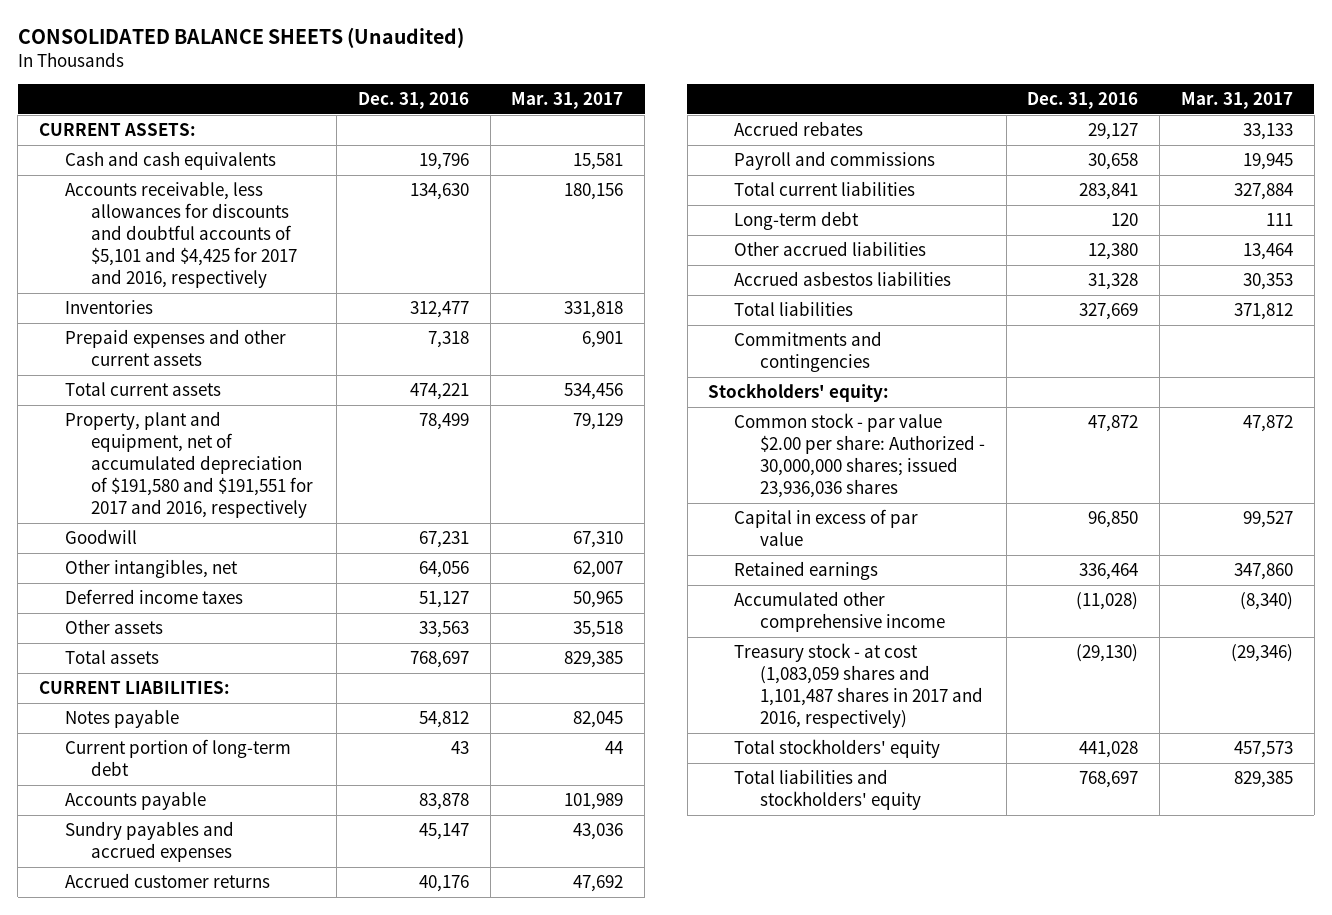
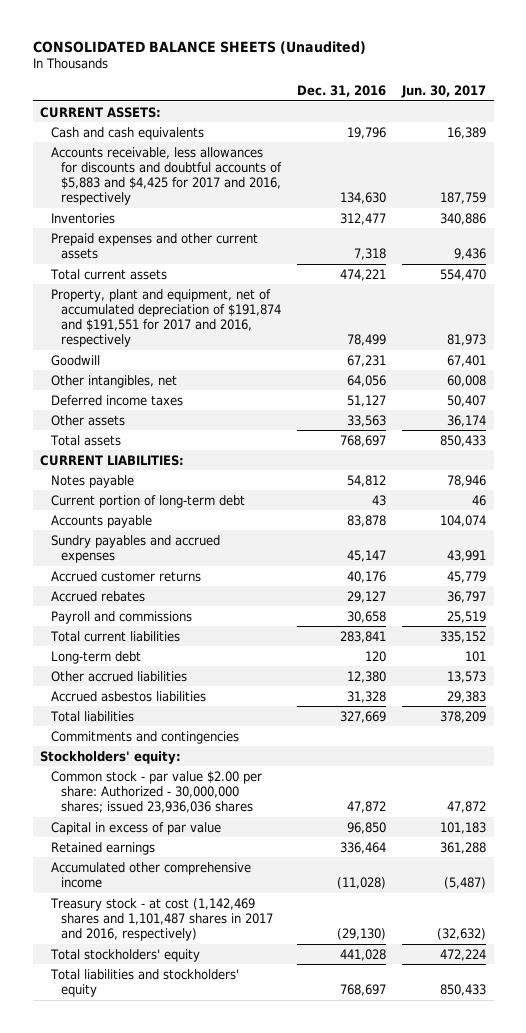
[511,92,624,110] Mar. 31, 2017 -> none
none -> [400,85,486,99] Jun. 30, 2017
[64,180,297,289] Accounts receivable, less allowances for discounts and doubtful accounts of $5,101 and $4,425 for 2017 and 2016, respectively -> [50,146,283,206] Accounts receivable, less allowances for discounts and doubtful accounts of $5,883 and $4,425 for 2017 and 2016, respectively
[64,410,313,519] Property, plant and equipment, net of accumulated depreciation of $191,580 and $191,551 for 2017 and 2016, respectively -> [50,288,282,348] Property, plant and equipment, net of accumulated depreciation of $191,874 and $191,551 for 2017 and 2016, respectively
[734,642,984,729] Treasury stock - at cost (1,083,059 shares and 1,101,487 shares in 2017 and 2016, respectively) -> [49,897,274,941] Treasury stock - at cost (1,142,469 shares and 1,101,487 shares in 2017 and 2016, respectively)

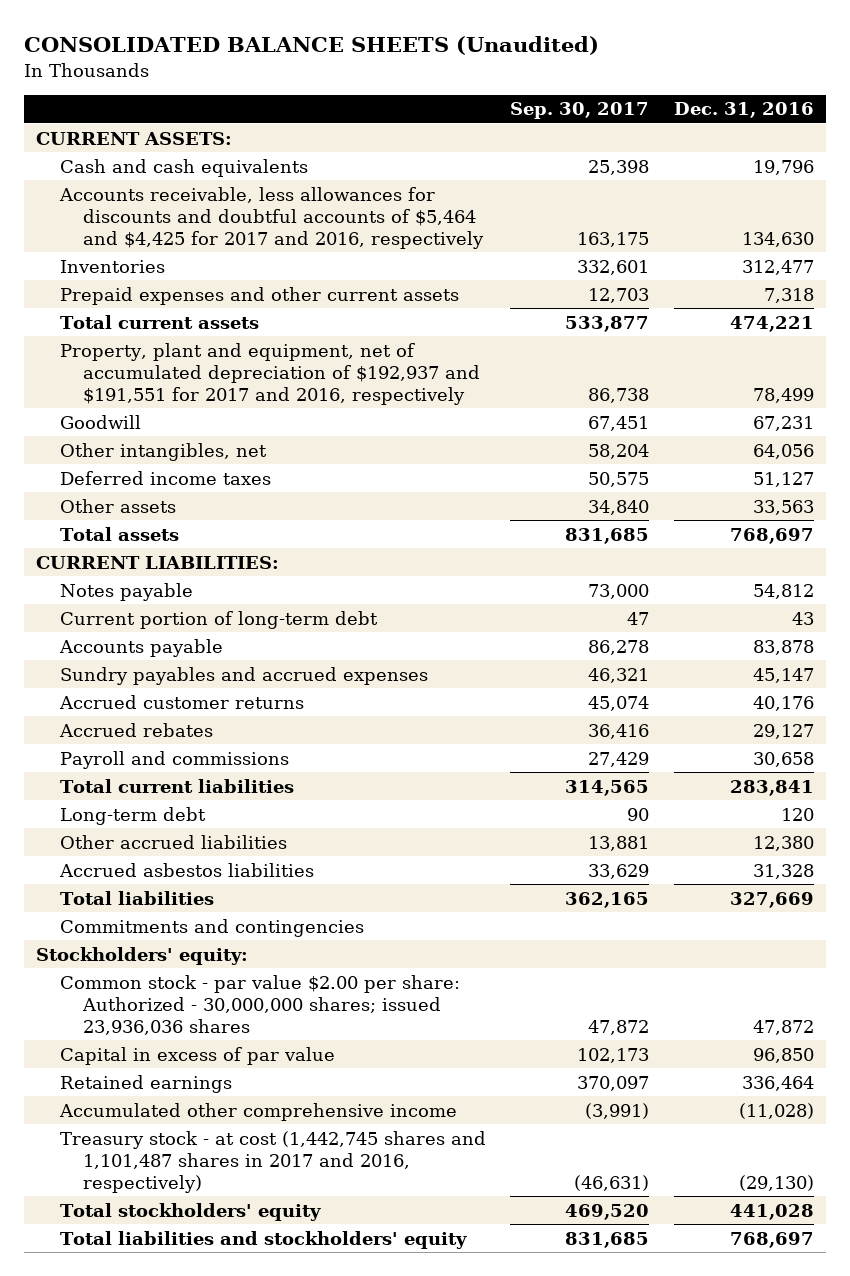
[400,85,486,99] Jun. 30, 2017 -> none
none -> [510,102,650,120] Sep. 30, 2017
[50,146,283,206] Accounts receivable, less allowances for discounts and doubtful accounts of $5,883 and $4,425 for 2017 and 2016, respectively -> [58,186,484,249] Accounts receivable, less allowances for discounts and doubtful accounts of $5,464 and $4,425 for 2017 and 2016, respectively
[50,288,282,348] Property, plant and equipment, net of accumulated depreciation of $191,874 and $191,551 for 2017 and 2016, respectively -> [59,342,480,405] Property, plant and equipment, net of accumulated depreciation of $192,937 and $191,551 for 2017 and 2016, respectively
[49,897,274,941] Treasury stock - at cost (1,142,469 shares and 1,101,487 shares in 2017 and 2016, respectively) -> [59,1130,486,1193] Treasury stock - at cost (1,442,745 shares and 1,101,487 shares in 2017 and 2016, respectively)

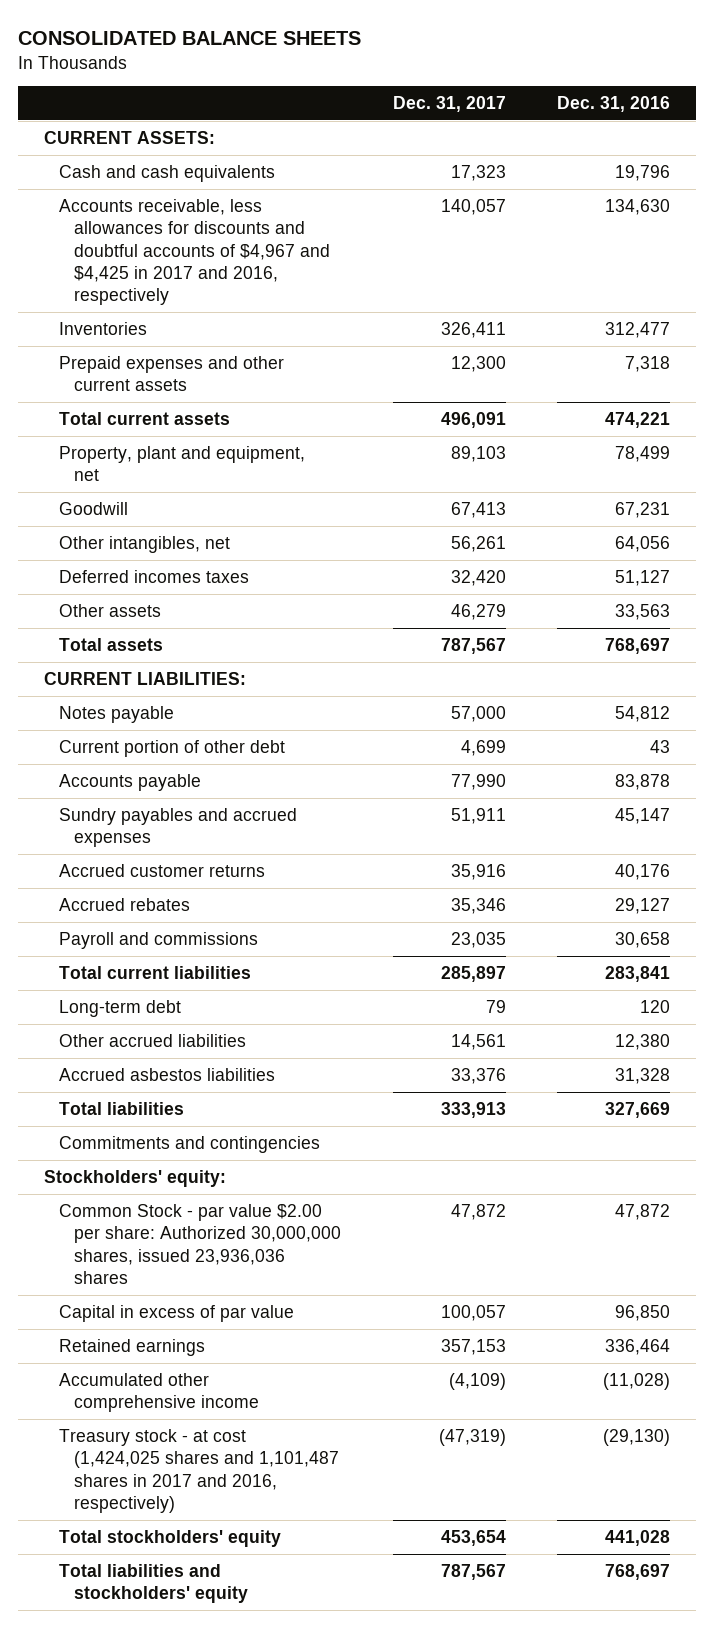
[24,36,600,56] CONSOLIDATED BALANCE SHEETS (Unaudited) -> [18,31,362,46] CONSOLIDATED BALANCE SHEETS
[510,102,650,120] Sep. 30, 2017 -> none
none -> [392,95,506,112] Dec. 31, 2017
[58,186,484,249] Accounts receivable, less allowances for discounts and doubtful accounts of $5,464 and $4,425 for 2017 and 2016, respectively -> [58,198,330,306] Accounts receivable, less allowances for discounts and doubtful accounts of $4,967 and $4,425 in 2017 and 2016, respectively
[59,342,480,405] Property, plant and equipment, net of accumulated depreciation of $192,937 and $191,551 for 2017 and 2016, respectively -> [58,445,305,482] Property, plant and equipment, net
[59,470,271,485] Deferred income taxes -> [58,569,249,583] Deferred incomes taxes
[59,610,378,629] Current portion of long-term debt -> [58,739,285,757] Current portion of other debt
[59,974,460,1035] Common stock - par value $2.00 per share: Authorized - 30,000,000 shares; issued 23,936,036 shares -> [58,1203,341,1284] Common Stock - par value $2.00 per share: Authorized 30,000,000 shares, issued 23,936,036 shares
[59,1130,486,1193] Treasury stock - at cost (1,442,745 shares and 1,101,487 shares in 2017 and 2016, respectively) -> [58,1428,339,1513] Treasury stock - at cost (1,424,025 shares and 1,101,487 shares in 2017 and 2016, respectively)

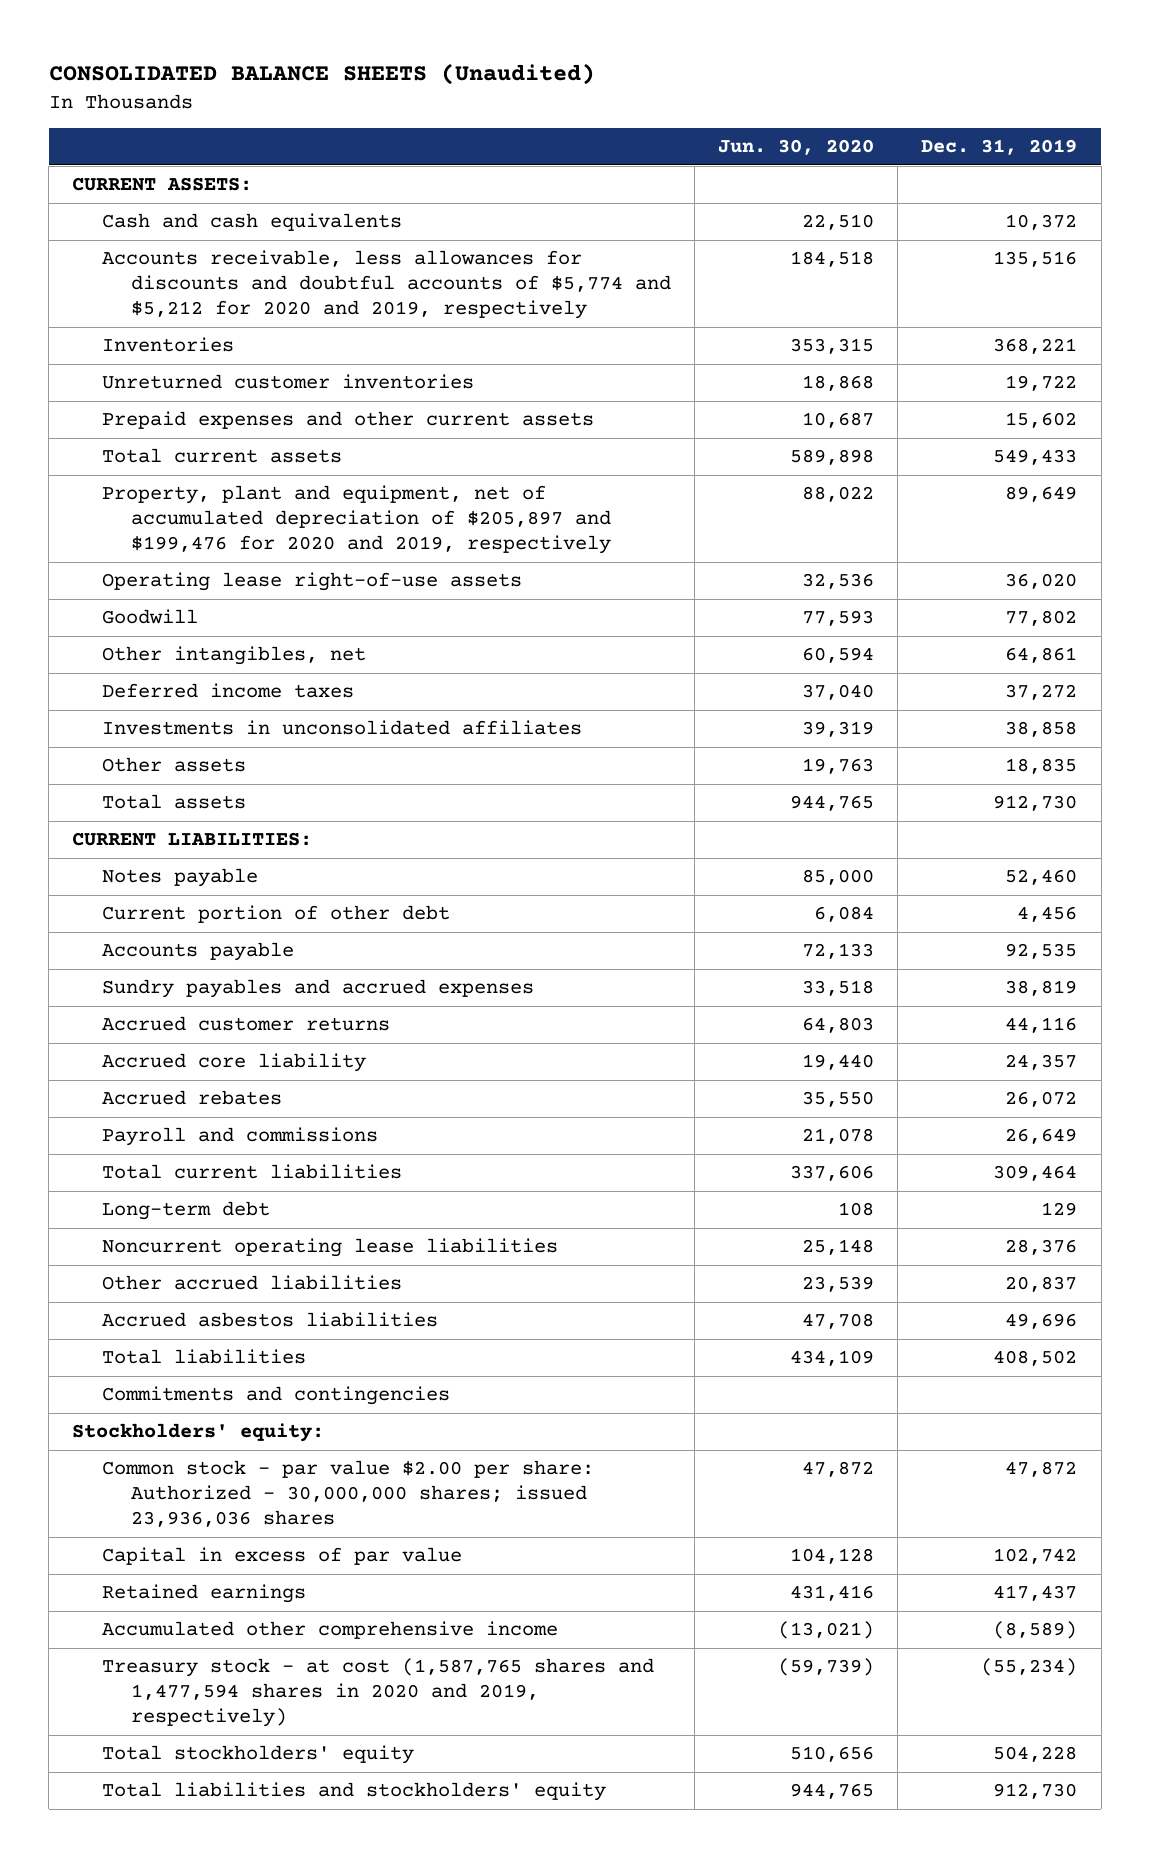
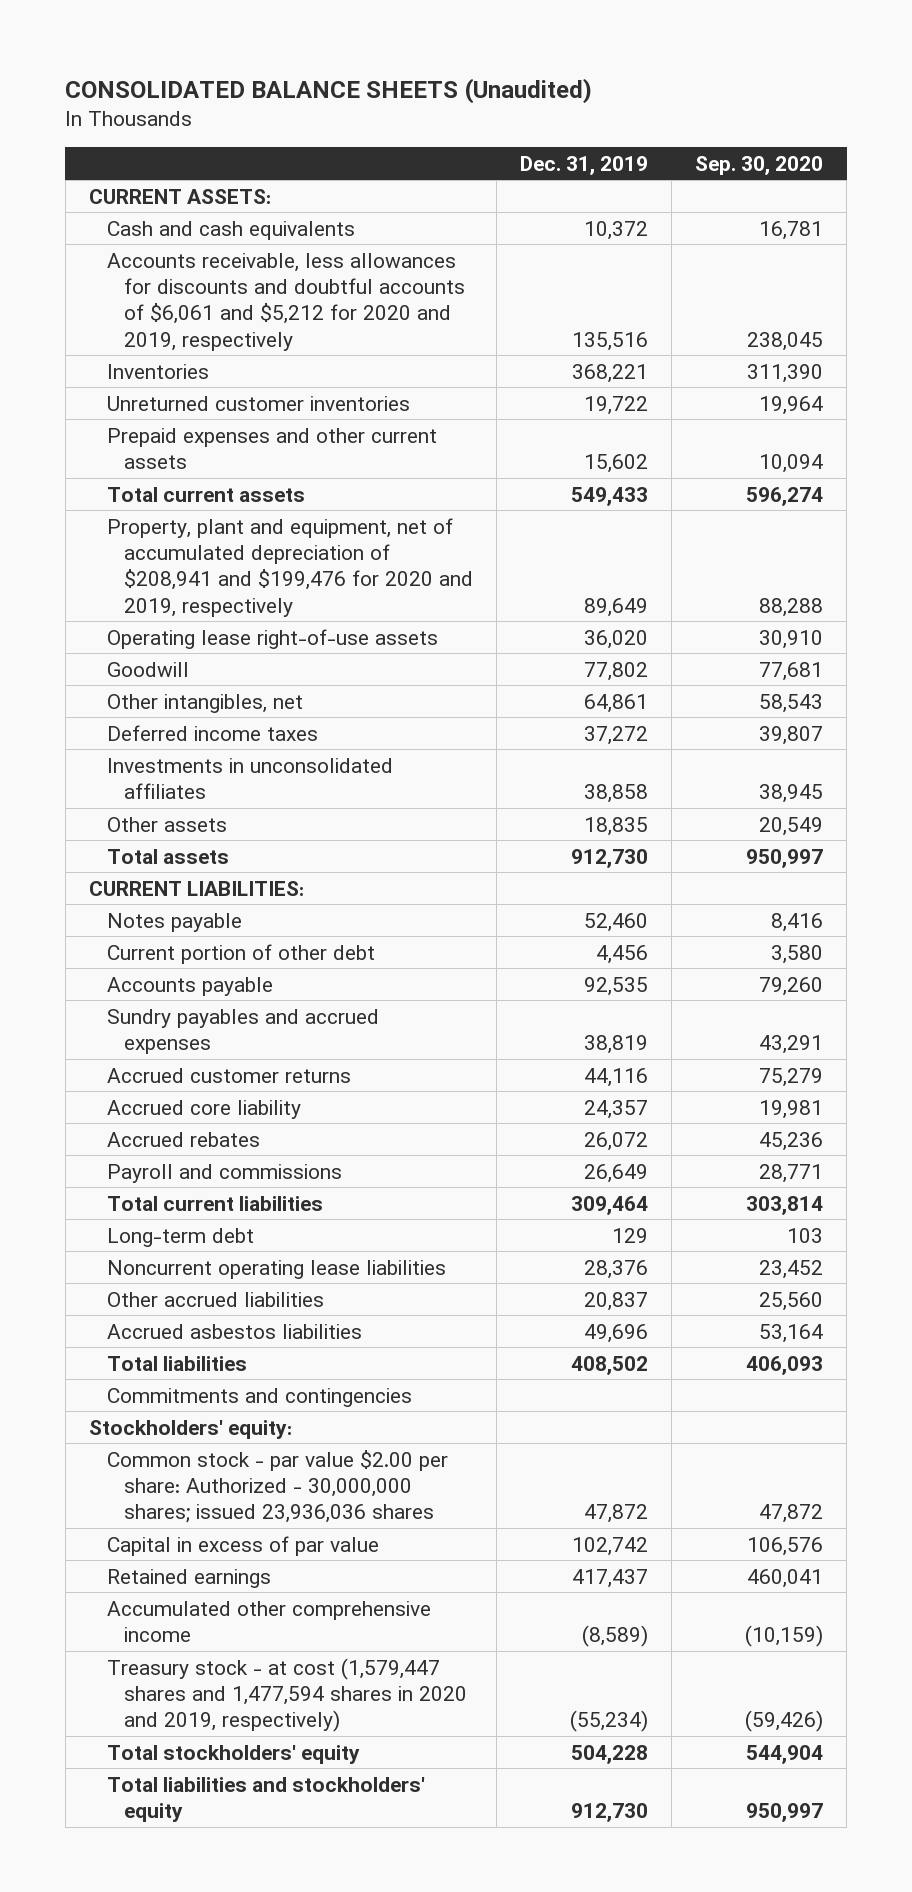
[718,139,875,156] Jun. 30, 2020 -> none
none -> [695,155,824,175] Sep. 30, 2020
[101,250,672,320] Accounts receivable, less allowances for discounts and doubtful accounts of $5,774 and $5,212 for 2020 and 2019, respectively -> [106,252,466,351] Accounts receivable, less allowances for discounts and doubtful accounts of $6,061 and $5,212 for 2020 and 2019, respectively
[101,485,612,555] Property, plant and equipment, net of accumulated depreciation of $205,897 and $199,476 for 2020 and 2019, respectively -> [106,517,474,617] Property, plant and equipment, net of accumulated depreciation of $208,941 and $199,476 for 2020 and 2019, respectively
[101,1658,654,1728] Treasury stock - at cost (1,587,765 shares and 1,477,594 shares in 2020 and 2019, respectively) -> [106,1657,468,1733] Treasury stock - at cost (1,579,447 shares and 1,477,594 shares in 2020 and 2019, respectively)

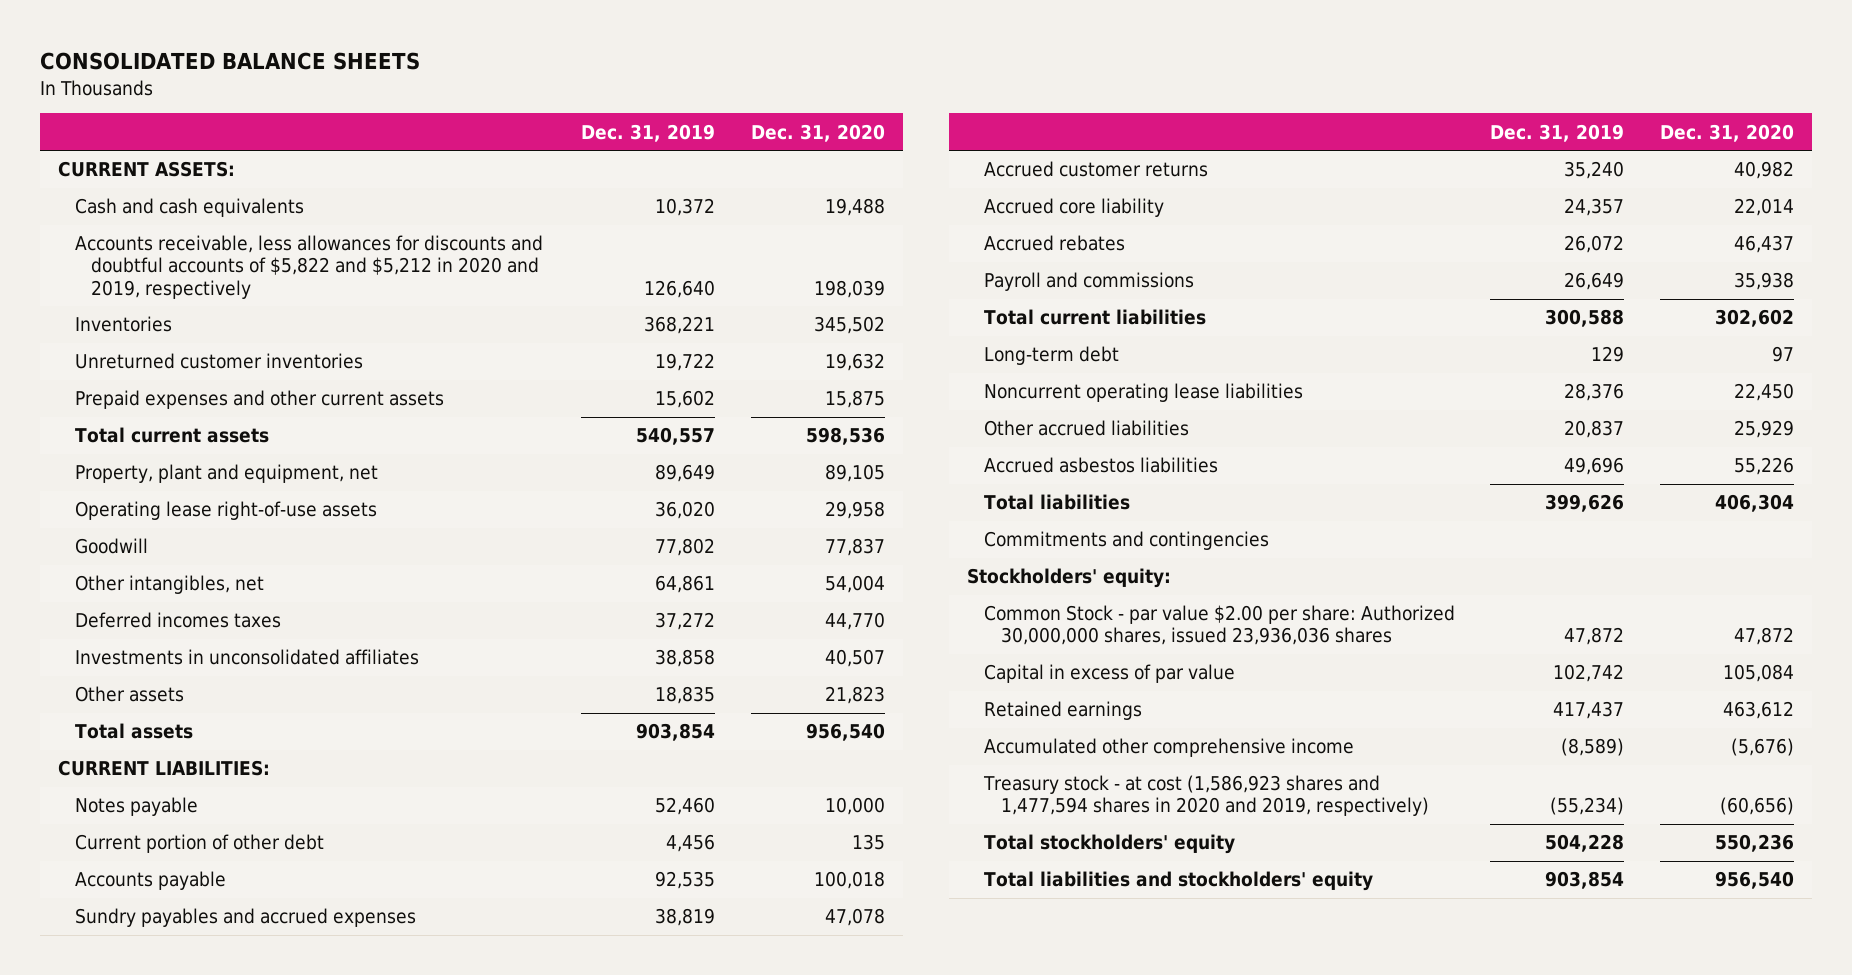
[65,77,593,104] CONSOLIDATED BALANCE SHEETS (Unaudited) -> [40,52,421,71] CONSOLIDATED BALANCE SHEETS
[695,155,824,175] Sep. 30, 2020 -> none
none -> [750,123,885,142] Dec. 31, 2020
[106,252,466,351] Accounts receivable, less allowances for discounts and doubtful accounts of $6,061 and $5,212 for 2020 and 2019, respectively -> [74,235,543,299] Accounts receivable, less allowances for discounts and doubtful accounts of $5,822 and $5,212 in 2020 and 2019, respectively
[572,331,649,351] 135,516 -> [644,279,716,298] 126,640
[571,486,649,506] 549,433 -> [636,427,716,446] 540,557
[106,517,474,617] Property, plant and equipment, net of accumulated depreciation of $208,941 and $199,476 for 2020 and 2019, respectively -> [74,464,378,484] Property, plant and equipment, net
[106,724,318,741] Deferred income taxes -> [74,612,281,629] Deferred incomes taxes
[571,848,649,868] 912,730 -> [636,723,716,742] 903,854
[584,1067,649,1087] 44,116 -> [1564,161,1625,180] 35,240
[571,1195,649,1215] 309,464 -> [1545,309,1625,328] 300,588
[571,1355,649,1375] 408,502 -> [1545,494,1625,513] 399,626
[106,1449,448,1524] Common stock - par value $2.00 per share: Authorized - 30,000,000 shares; issued 23,936,036 shares -> [983,605,1455,646] Common Stock - par value $2.00 per share: Authorized 30,000,000 shares, issued 23,936,036 shares
[106,1657,468,1733] Treasury stock - at cost (1,579,447 shares and 1,477,594 shares in 2020 and 2019, respectively) -> [982,775,1429,817] Treasury stock - at cost (1,586,923 shares and 1,477,594 shares in 2020 and 2019, respectively)
[571,1802,649,1822] 912,730 -> [1545,871,1625,890] 903,854

